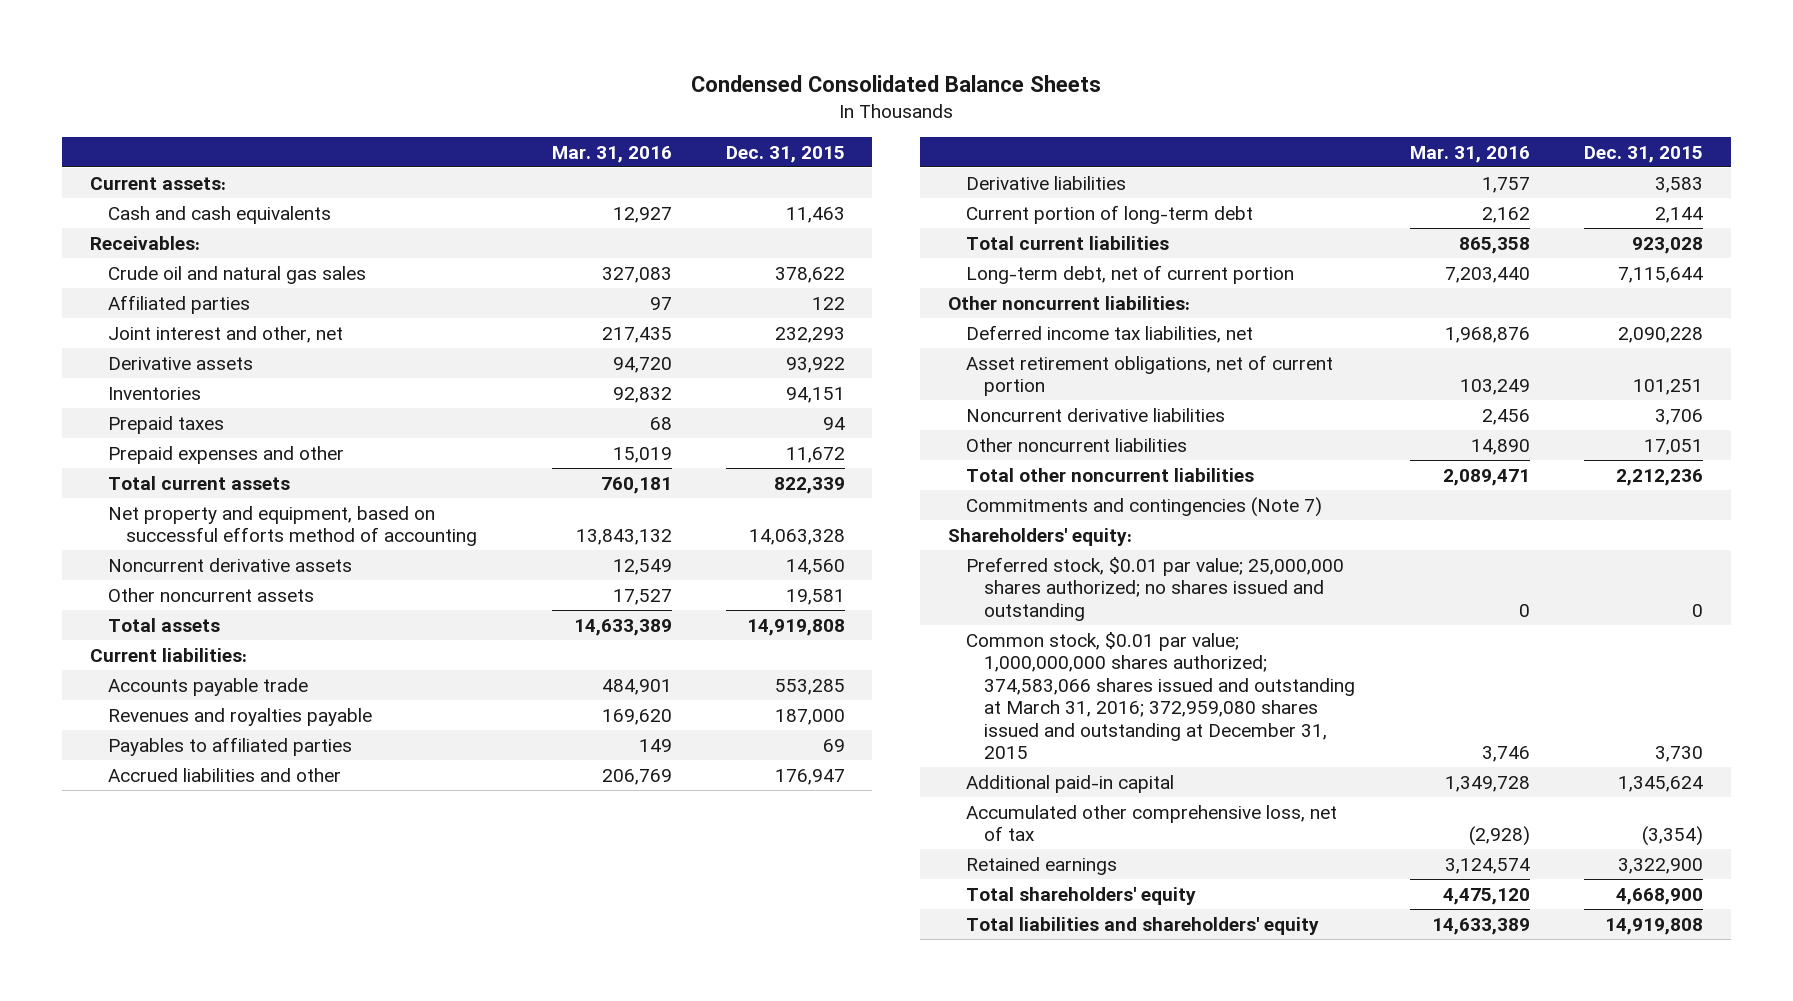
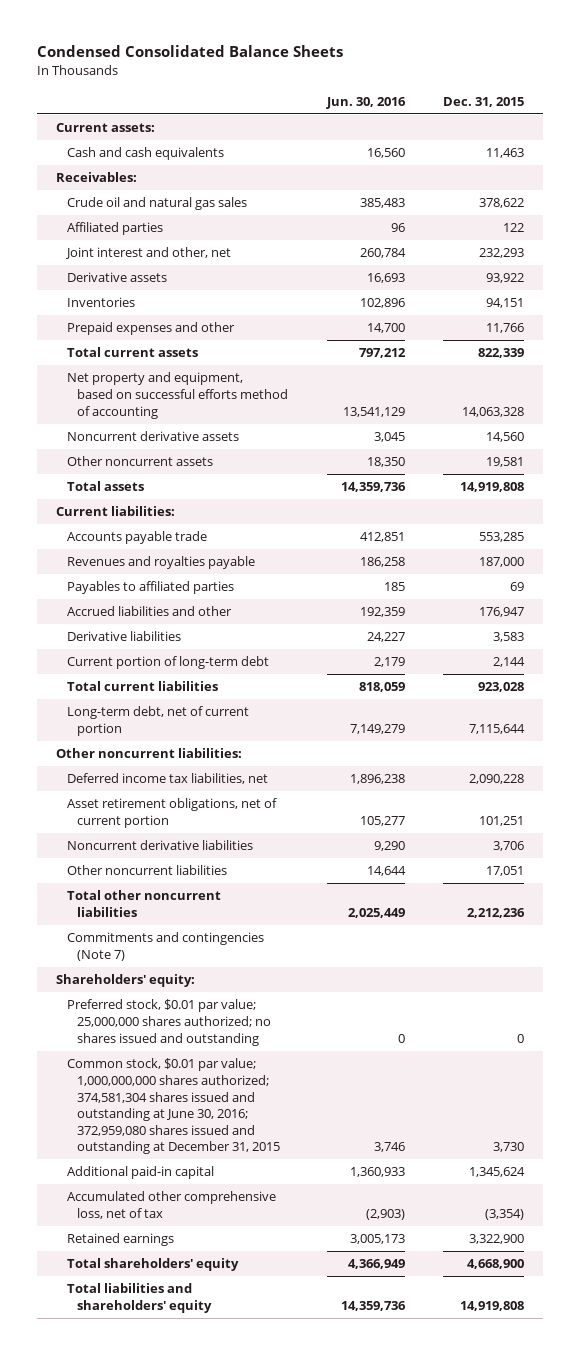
[551,145,672,163] Mar. 31, 2016 -> none
none -> [325,96,406,109] Jun. 30, 2016
[107,415,224,434] Prepaid taxes -> none
[786,446,846,463] 11,672 -> [485,323,524,334] 11,766
[965,631,1356,760] Common stock, $0.01 par value; 1,000,000,000 shares authorized; 374,583,066 shares issued and outstanding at March 31, 2016; 372,959,080 shares issued and outstanding at December 31, 2015 -> [66,1058,281,1155] Common stock, $0.01 par value; 1,000,000,000 shares authorized; 374,581,304 shares issued and outstanding at June 30, 2016; 372,959,080 shares issued and outstanding at December 31, 2015

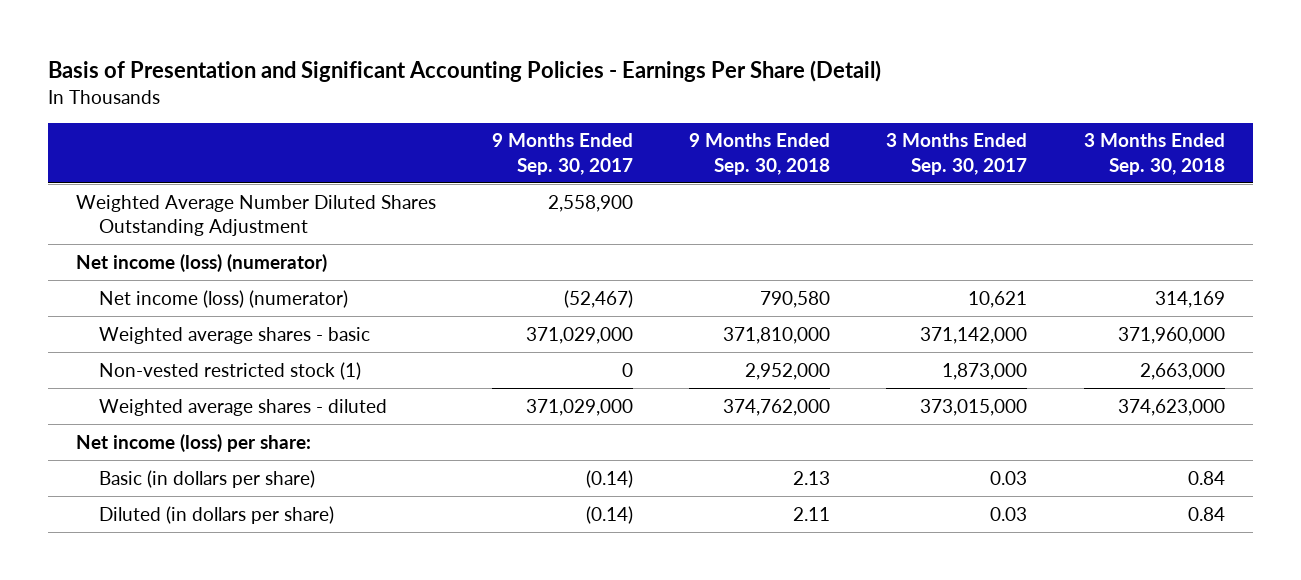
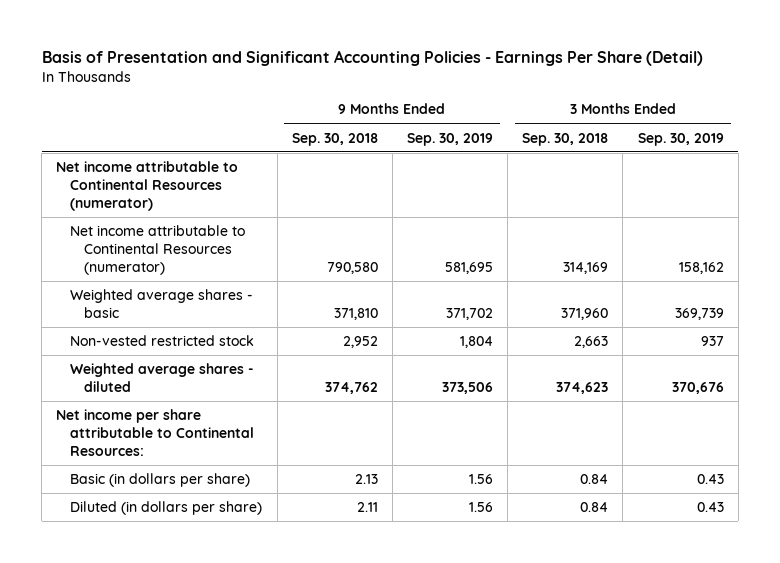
[492,133,634,175] 9 Months Ended Sep. 30, 2017 -> none
[886,133,1028,175] 3 Months Ended Sep. 30, 2017 -> none
none -> [406,132,493,146] Sep. 30, 2019
none -> [637,132,724,146] Sep. 30, 2019
[75,194,436,237] Weighted Average Number Diluted Shares Outstanding Adjustment -> none
[75,253,327,272] Net income (loss) (numerator) -> [56,160,239,211] Net income attributable to Continental Resources (numerator)
[98,289,348,308] Net income (loss) (numerator) -> [70,224,246,275] Net income attributable to Continental Resources (numerator)
[723,326,831,344] 371,810,000 -> [333,307,378,320] 371,810
[1117,326,1225,344] 371,960,000 -> [561,307,609,320] 371,960
[98,361,361,380] Non-vested restricted stock (1) -> [70,334,255,346] Non-vested restricted stock
[745,362,831,380] 2,952,000 -> [342,335,378,348] 2,952
[1139,362,1225,380] 2,663,000 -> [574,335,609,348] 2,663
[723,398,831,416] 374,762,000 -> [324,381,378,394] 374,762
[1117,398,1225,416] 374,623,000 -> [556,381,609,394] 374,623
[75,433,311,452] Net income (loss) per share: -> [56,408,255,456] Net income per share attributable to Continental Resources:

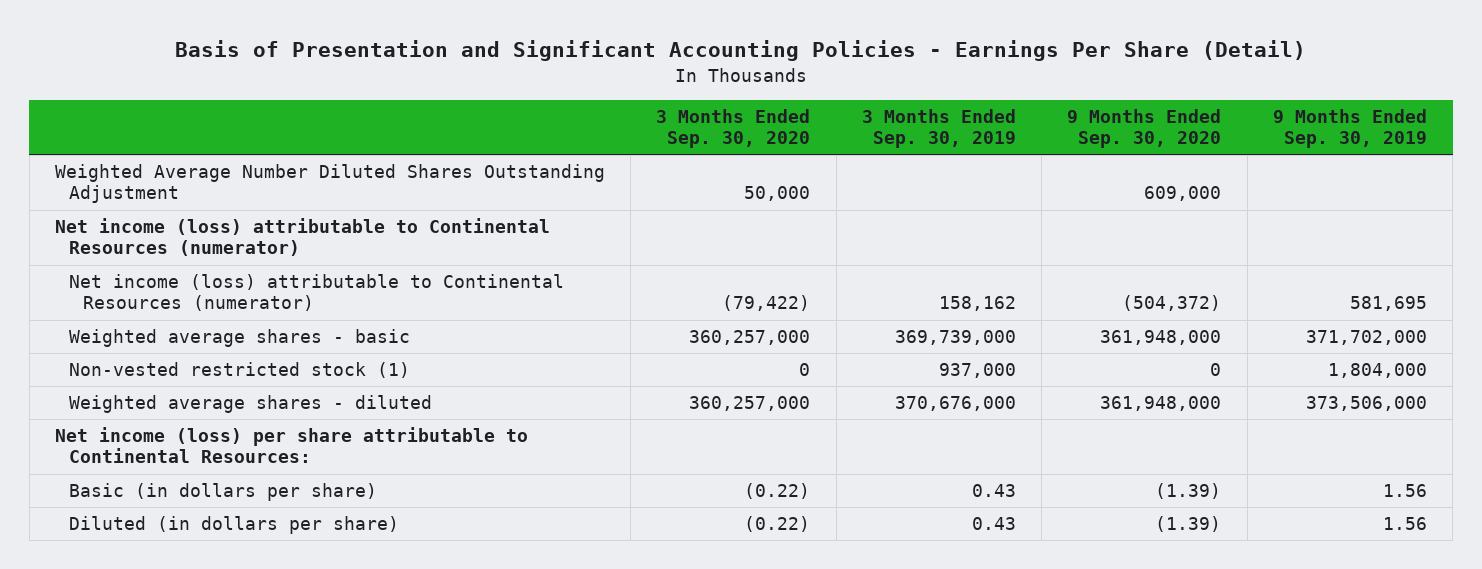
[291,132,378,146] Sep. 30, 2018 -> none
[522,132,609,146] Sep. 30, 2018 -> none
none -> [656,108,811,149] 3 Months Ended Sep. 30, 2020
none -> [1067,108,1222,149] 9 Months Ended Sep. 30, 2020
none -> [55,164,606,204] Weighted Average Number Diluted Shares Outstanding Adjustment
[56,160,239,211] Net income attributable to Continental Resources (numerator) -> [55,218,551,257] Net income (loss) attributable to Continental Resources (numerator)
[70,224,246,275] Net income attributable to Continental Resources (numerator) -> [68,274,564,312] Net income (loss) attributable to Continental Resources (numerator)
[445,307,493,320] 371,702 -> [1305,330,1427,346] 371,702,000
[674,307,724,320] 369,739 -> [894,330,1016,346] 369,739,000
[70,334,255,346] Non-vested restricted stock -> [68,362,410,379] Non-vested restricted stock (1)
[459,335,493,348] 1,804 -> [1327,363,1427,379] 1,804,000
[700,335,724,346] 937 -> [938,363,1016,379] 937,000
[441,381,493,394] 373,506 -> [1305,396,1427,412] 373,506,000
[671,381,724,394] 370,676 -> [894,396,1016,412] 370,676,000
[56,408,255,456] Net income per share attributable to Continental Resources: -> [55,427,529,464] Net income (loss) per share attributable to Continental Resources:

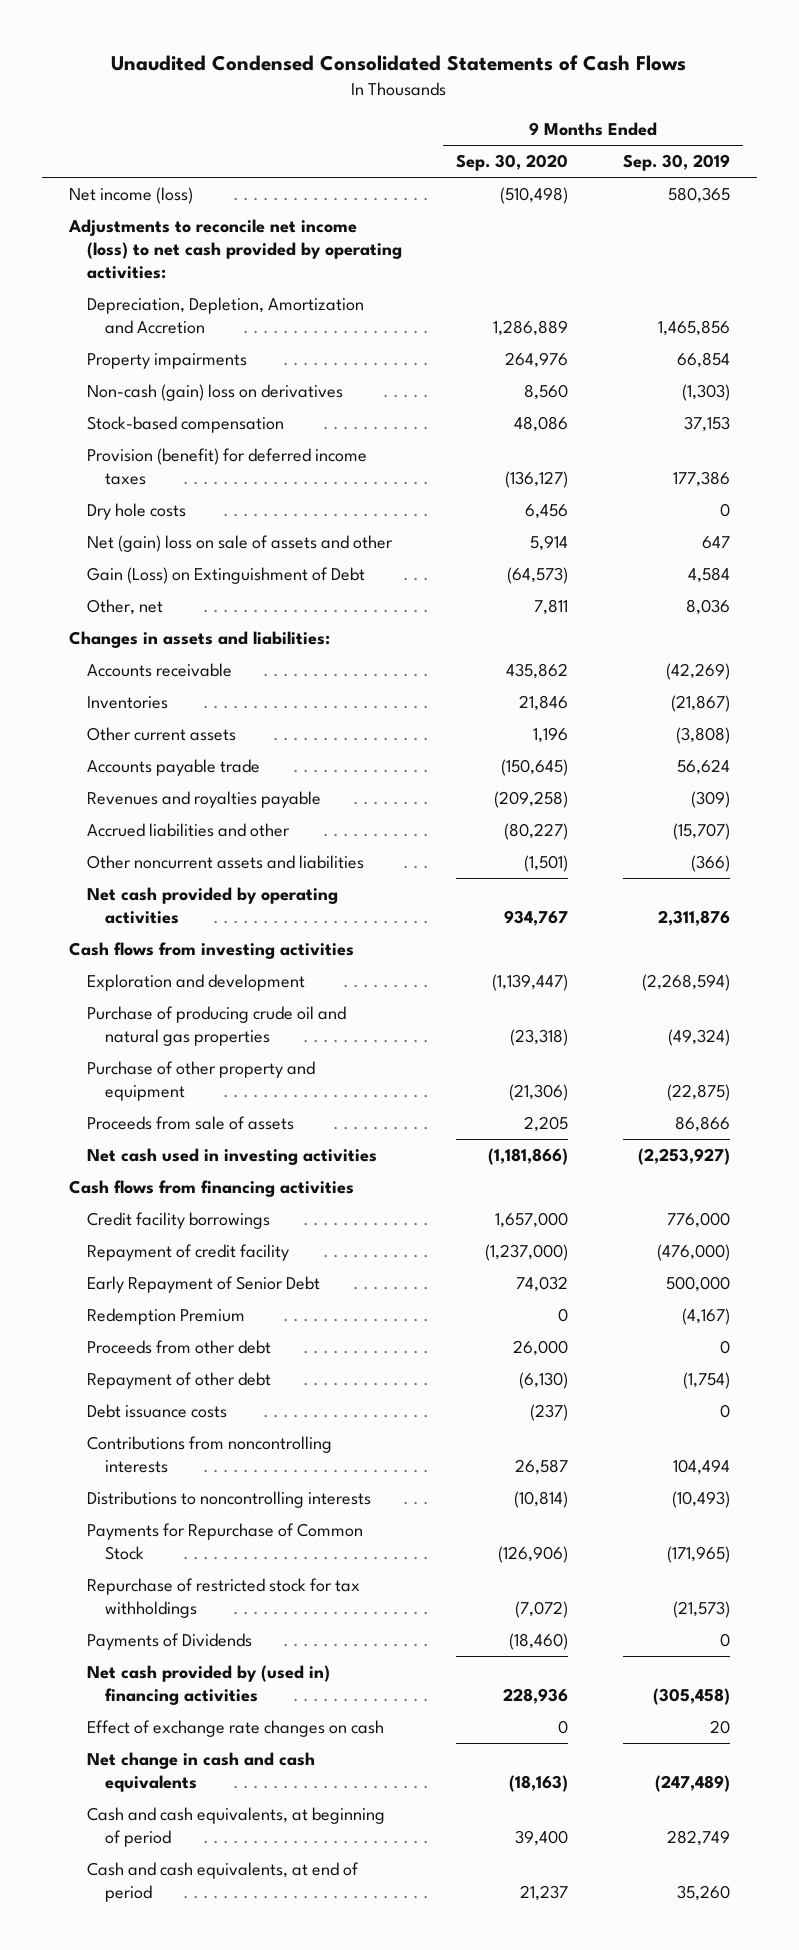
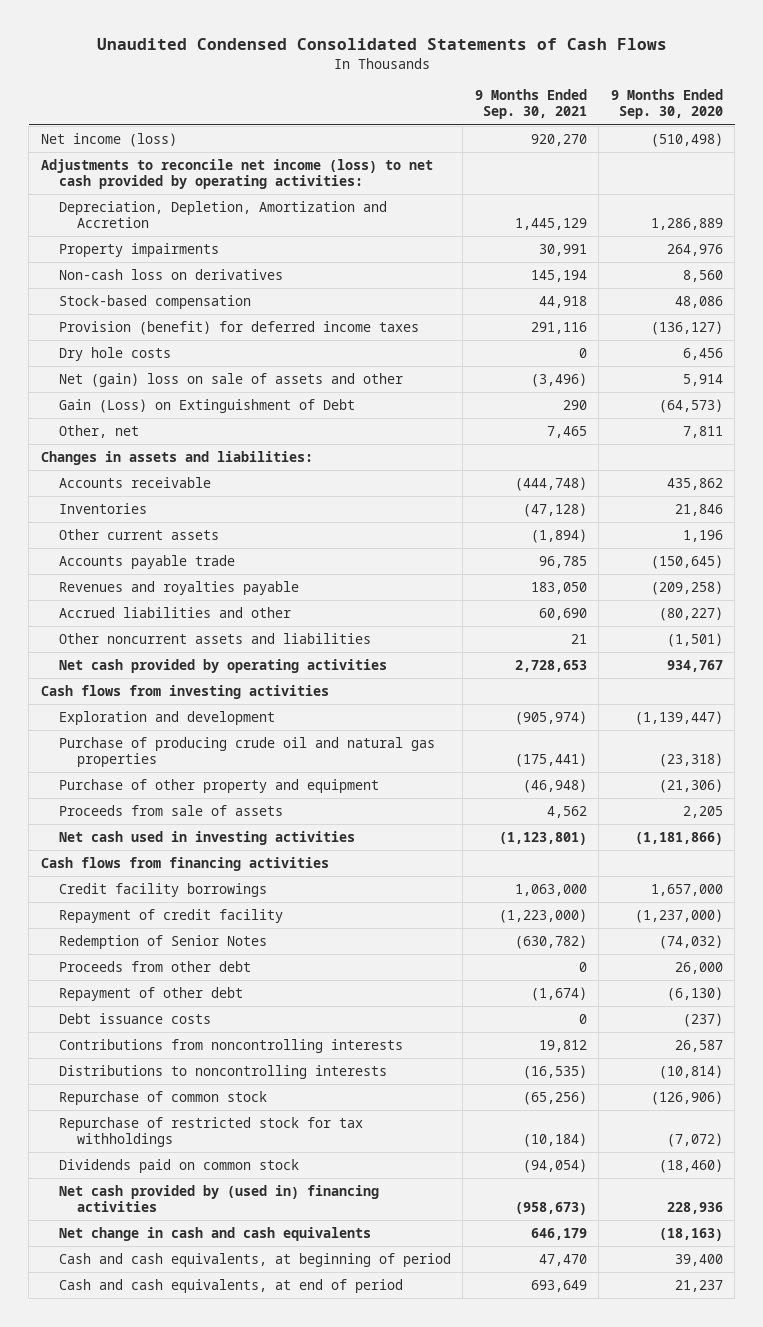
[622,154,730,172] Sep. 30, 2019 -> none
none -> [474,89,587,120] 9 Months Ended Sep. 30, 2021
[86,384,343,402] Non-cash (gain) loss on derivatives -> [58,268,283,280] Non-cash loss on derivatives
[86,1308,245,1326] Redemption Premium -> none
[86,1276,320,1294] Early Repayment of Senior Debt -> [58,934,267,949] Redemption of Senior Notes
[516,1276,569,1293] 74,032 -> [658,934,723,949] (74,032)
[86,1523,363,1561] Payments for Repurchase of Common Stock -> [58,1090,267,1105] Repurchase of common stock
[86,1633,252,1651] Payments of Dividends -> [58,1158,299,1173] Dividends paid on common stock
[86,1720,384,1738] Effect of exchange rate changes on cash -> none

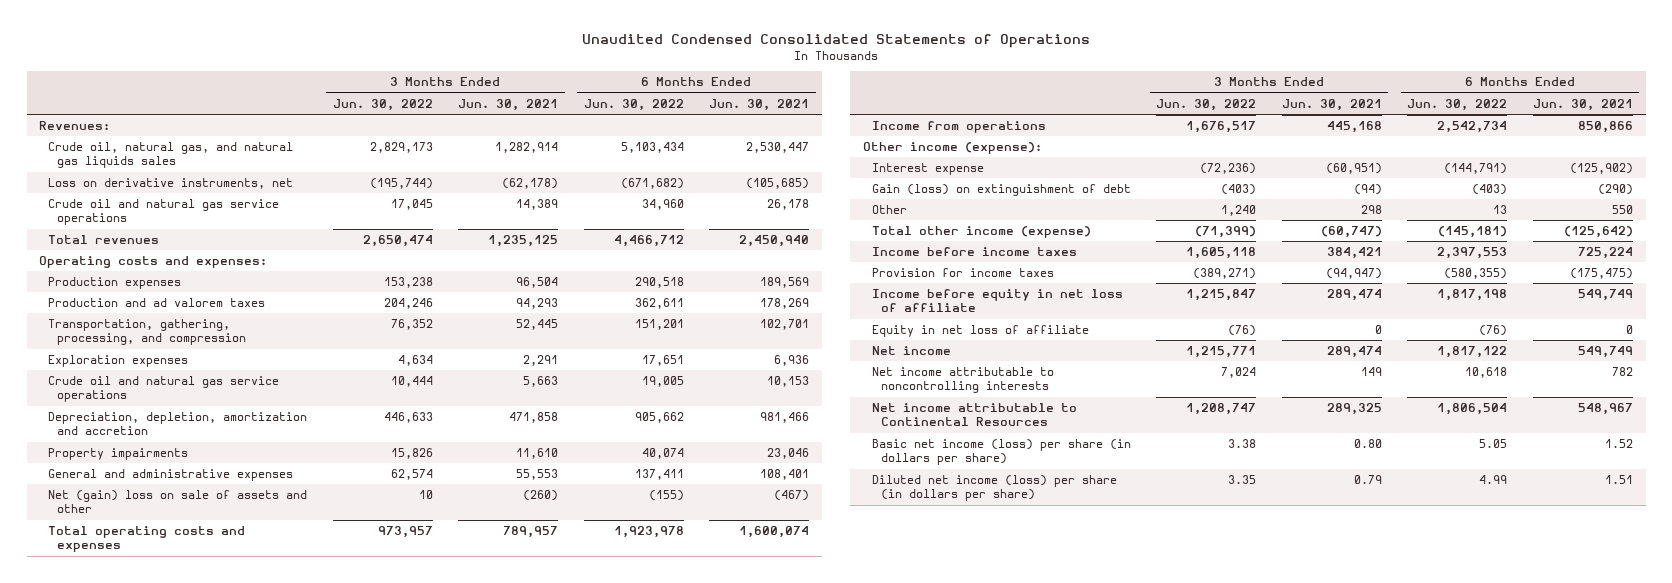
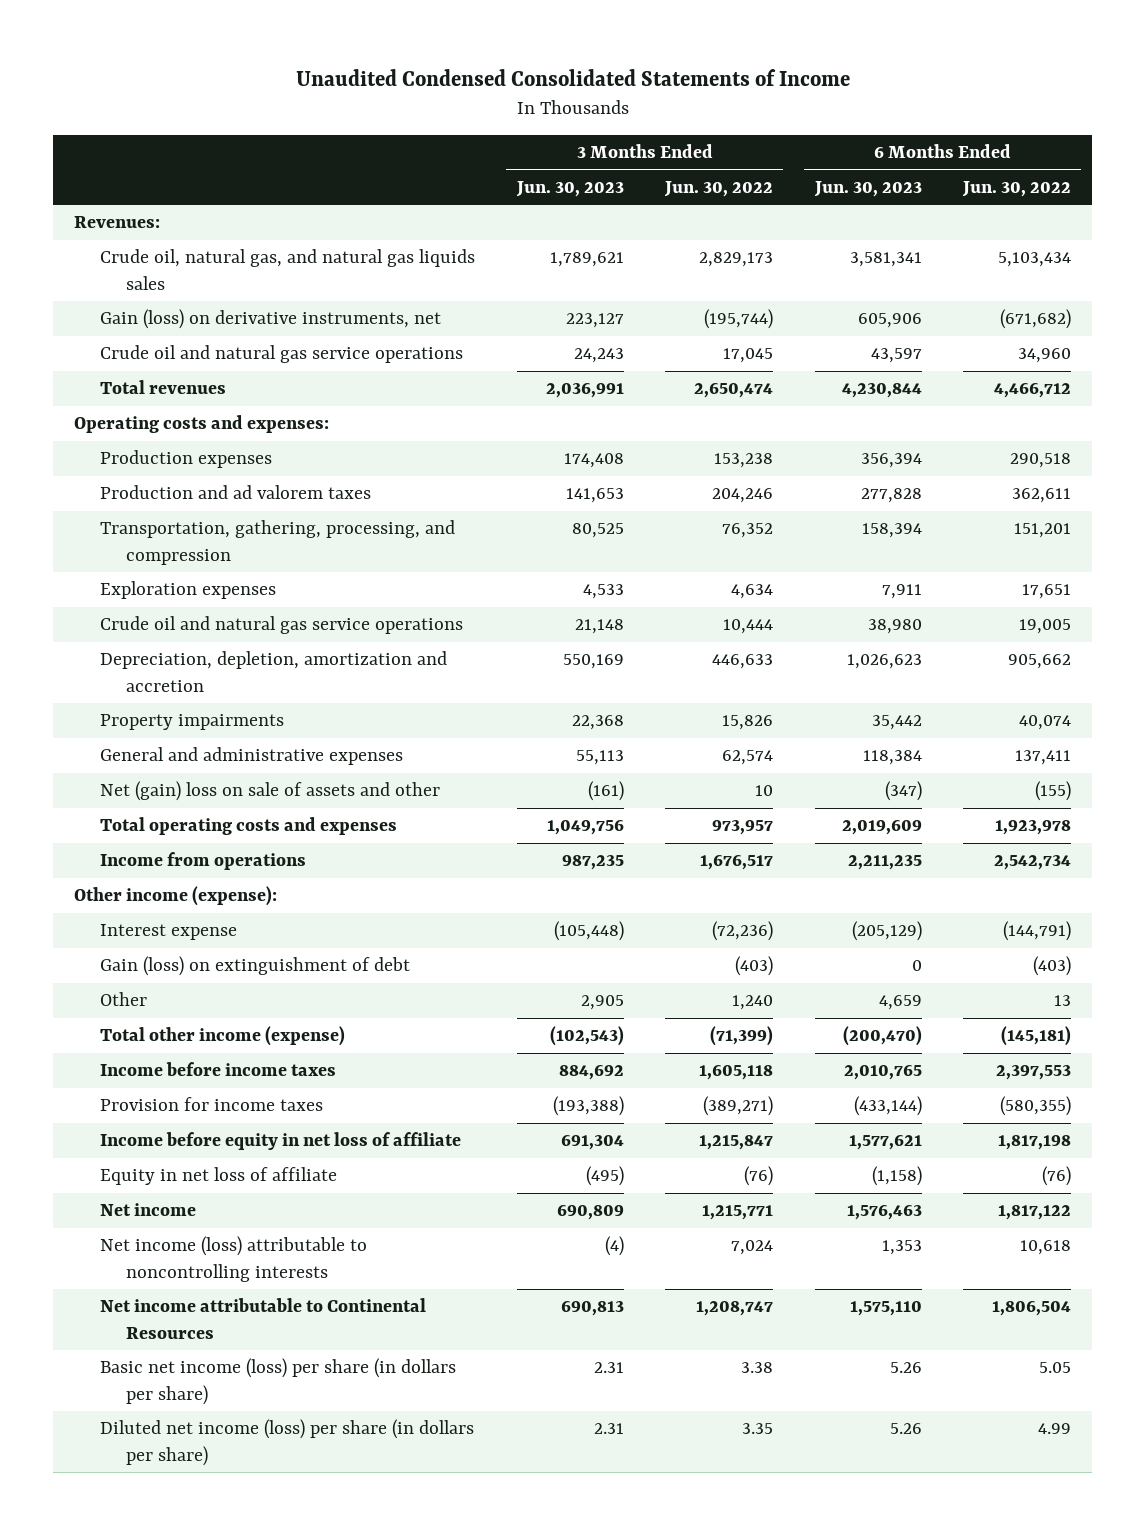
[582,34,1091,49] Unaudited Condensed Consolidated Statements of Operations -> [295,68,850,86] Unaudited Condensed Consolidated Statements of Income
[458,98,559,111] Jun. 30, 2021 -> none
[709,98,810,111] Jun. 30, 2021 -> none
none -> [515,180,624,197] Jun. 30, 2023
none -> [813,180,922,197] Jun. 30, 2023
[48,178,294,190] Loss on derivative instruments, net -> [100,309,442,330] Gain (loss) on derivative instruments, net
[871,367,1054,394] Net income attributable to noncontrolling interests -> [100,1236,368,1282] Net income (loss) attributable to noncontrolling interests

